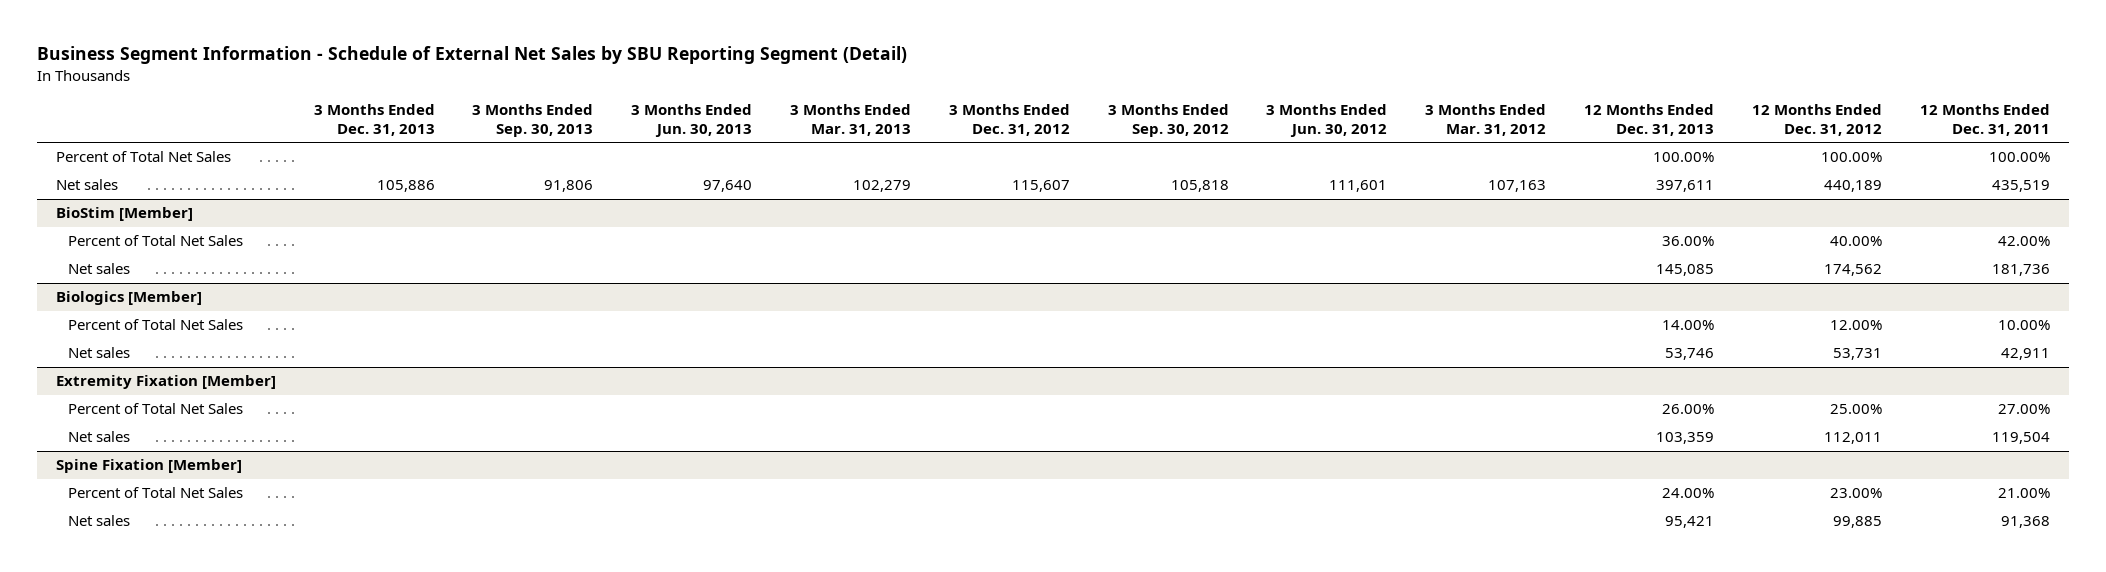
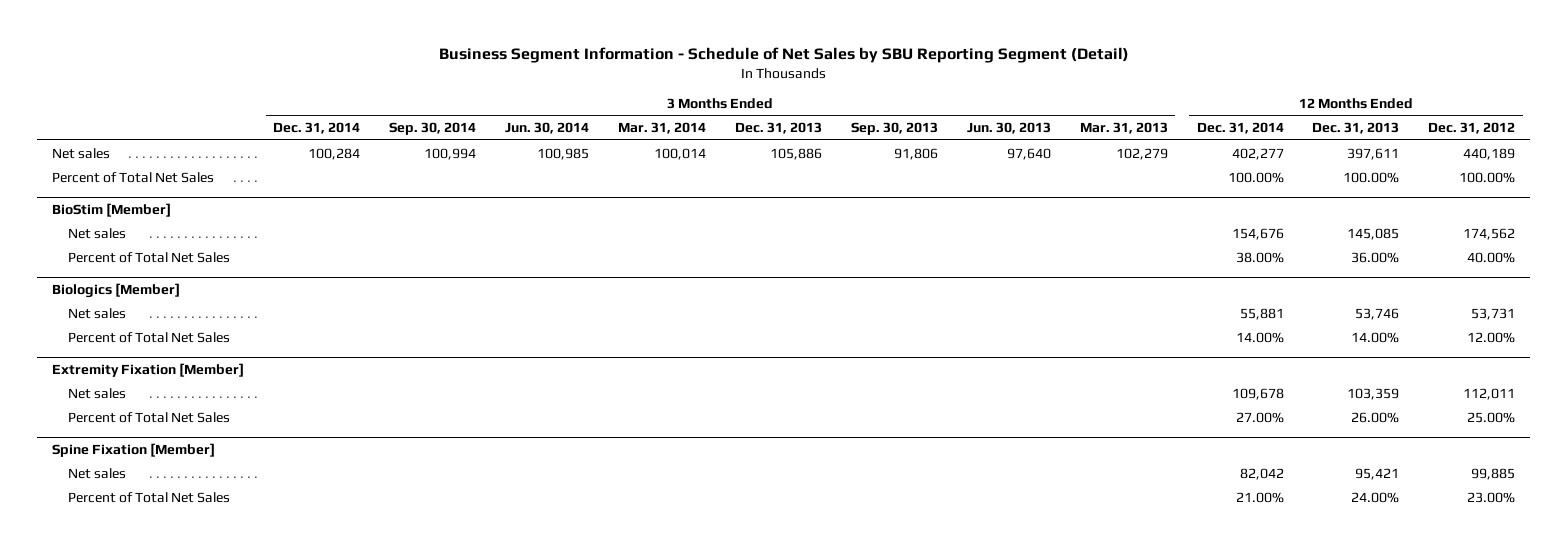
[36,46,907,65] Business Segment Information - Schedule of External Net Sales by SBU Reporting Segment (Detail) -> [438,46,1129,63] Business Segment Information - Schedule of Net Sales by SBU Reporting Segment (Detail)
[948,104,1070,137] 3 Months Ended Dec. 31, 2012 -> none
[1107,104,1229,138] 3 Months Ended Sep. 30, 2012 -> none
[1266,104,1388,138] 3 Months Ended Jun. 30, 2012 -> none
[1425,104,1547,137] 3 Months Ended Mar. 31, 2012 -> none
[1919,104,2050,137] 12 Months Ended Dec. 31, 2011 -> none
none -> [272,122,360,135] Dec. 31, 2014
none -> [388,122,476,136] Sep. 30, 2014
none -> [504,122,589,135] Jun. 30, 2014
none -> [617,122,706,135] Mar. 31, 2014
none -> [1196,122,1284,135] Dec. 31, 2014
[55,151,231,163] Percent of Total Net Sales -> [51,171,214,183] Percent of Total Net Sales
[67,235,243,247] Percent of Total Net Sales -> [68,251,231,263] Percent of Total Net Sales
[67,319,243,331] Percent of Total Net Sales -> [68,331,231,343] Percent of Total Net Sales
[67,403,243,415] Percent of Total Net Sales -> [68,411,231,423] Percent of Total Net Sales
[67,487,243,499] Percent of Total Net Sales -> [68,491,231,503] Percent of Total Net Sales

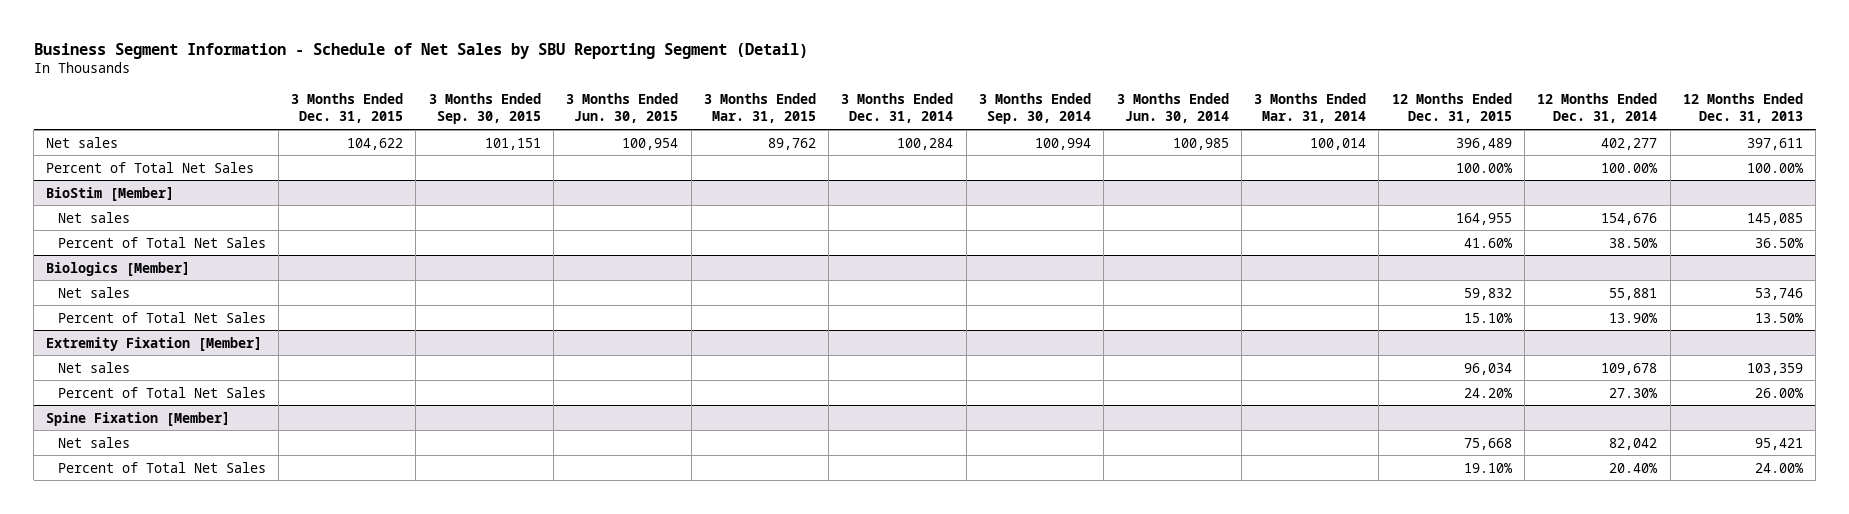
[734,122,822,135] Dec. 31, 2013 -> none
[850,122,938,136] Sep. 30, 2013 -> none
[966,122,1051,135] Jun. 30, 2013 -> none
[1079,122,1168,135] Mar. 31, 2013 -> none
[1428,122,1516,135] Dec. 31, 2012 -> none
none -> [291,93,404,124] 3 Months Ended Dec. 31, 2015
none -> [428,93,541,125] 3 Months Ended Sep. 30, 2015
none -> [566,93,679,124] 3 Months Ended Jun. 30, 2015
none -> [703,93,816,124] 3 Months Ended Mar. 31, 2015
none -> [1391,93,1512,124] 12 Months Ended Dec. 31, 2015
[1235,251,1284,263] 38.00% -> [1609,237,1659,248] 38.50%
[1351,251,1400,263] 36.00% -> [1754,237,1804,248] 36.50%
[1235,331,1284,343] 14.00% -> [1609,312,1659,323] 13.90%
[1351,331,1400,343] 14.00% -> [1754,312,1804,323] 13.50%
[1235,411,1284,423] 27.00% -> [1609,387,1659,398] 27.30%
[1235,491,1284,503] 21.00% -> [1609,462,1659,473] 20.40%

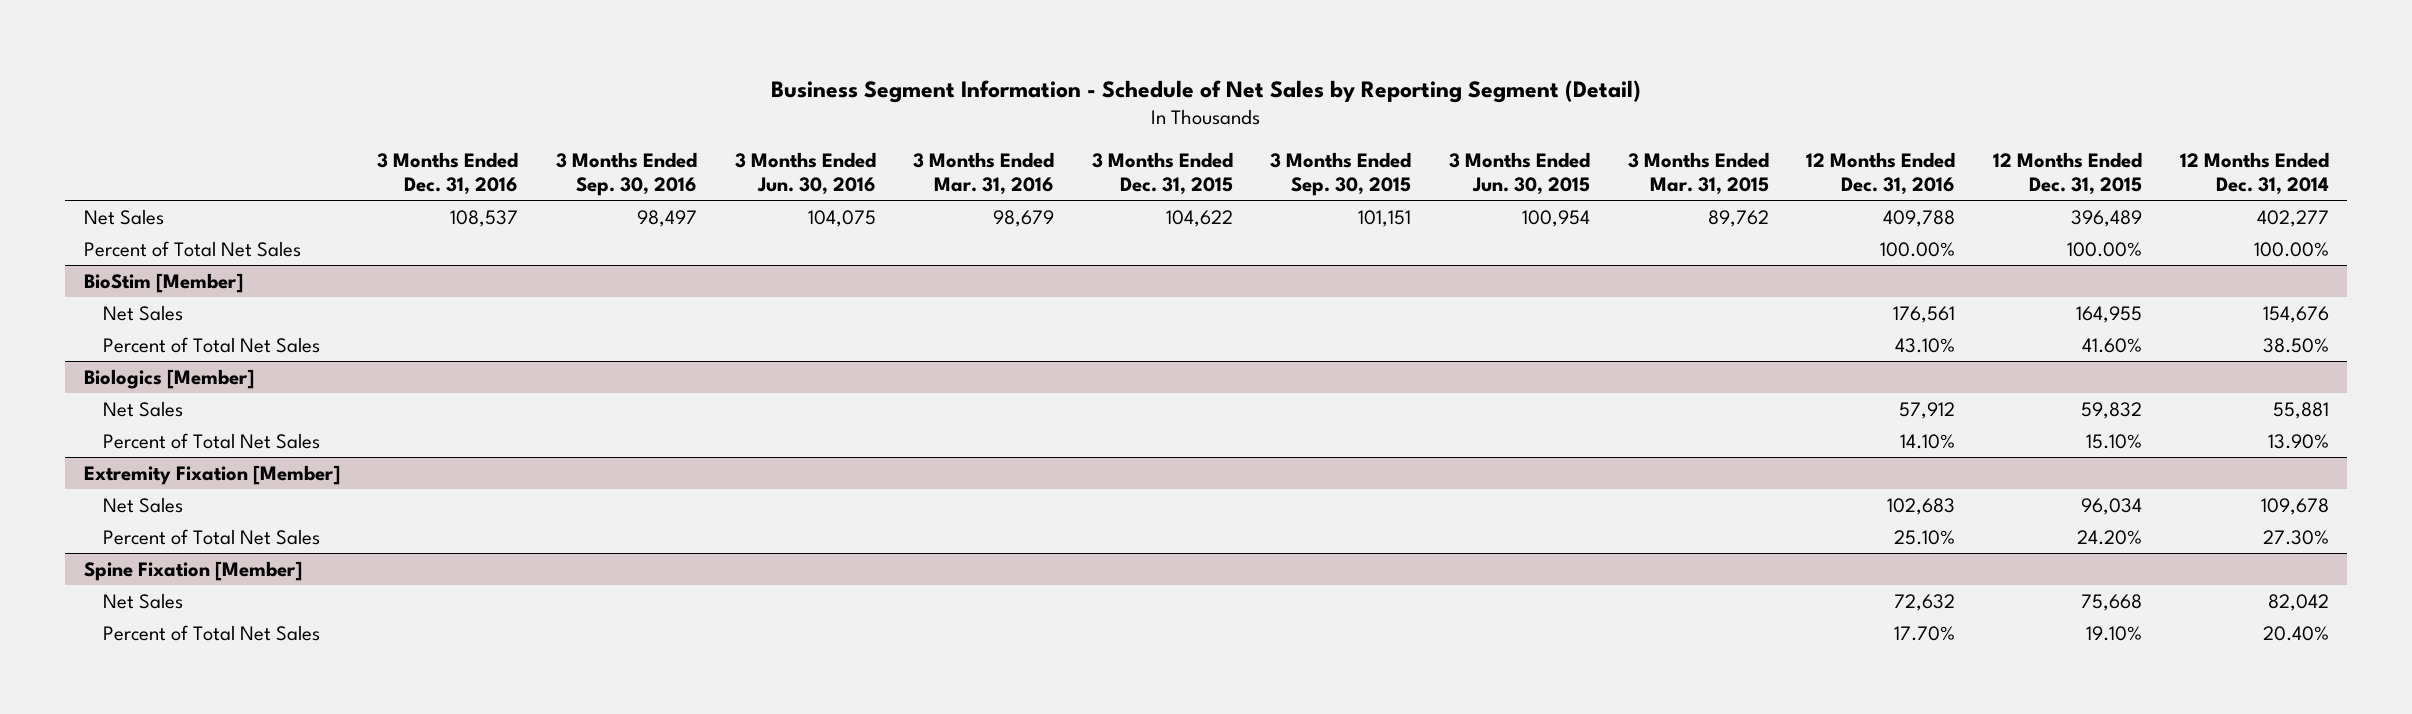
[33,42,808,59] Business Segment Information - Schedule of Net Sales by SBU Reporting Segment (Detail) -> [771,79,1642,103] Business Segment Information - Schedule of Net Sales by Reporting Segment (Detail)
[841,93,954,124] 3 Months Ended Dec. 31, 2014 -> none
[979,93,1092,125] 3 Months Ended Sep. 30, 2014 -> none
[1116,93,1229,124] 3 Months Ended Jun. 30, 2014 -> none
[1254,93,1367,124] 3 Months Ended Mar. 31, 2014 -> none
[1682,93,1803,124] 12 Months Ended Dec. 31, 2013 -> none
none -> [377,152,519,195] 3 Months Ended Dec. 31, 2016
none -> [555,152,697,196] 3 Months Ended Sep. 30, 2016
none -> [734,152,876,195] 3 Months Ended Jun. 30, 2016
none -> [913,152,1055,195] 3 Months Ended Mar. 31, 2016
none -> [1806,152,1956,195] 12 Months Ended Dec. 31, 2016
[46,136,119,148] Net sales -> [83,208,164,225] Net Sales
[57,211,130,223] Net sales -> [102,304,183,321] Net Sales
[57,286,130,298] Net sales -> [102,400,183,417] Net Sales
[57,361,130,373] Net sales -> [102,496,183,513] Net Sales
[57,436,130,448] Net sales -> [102,592,183,609] Net Sales

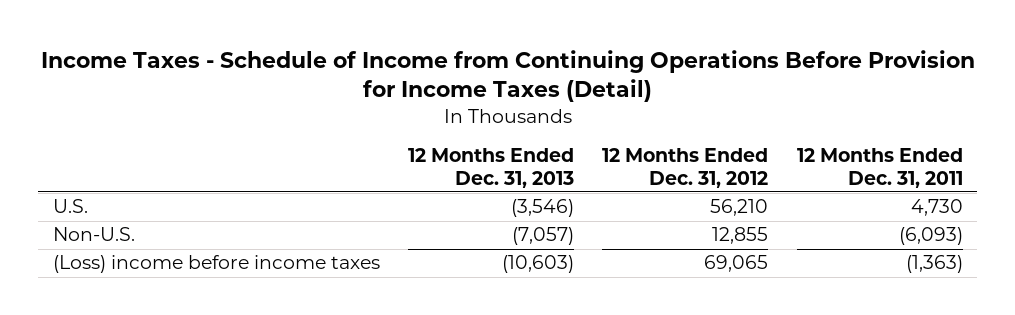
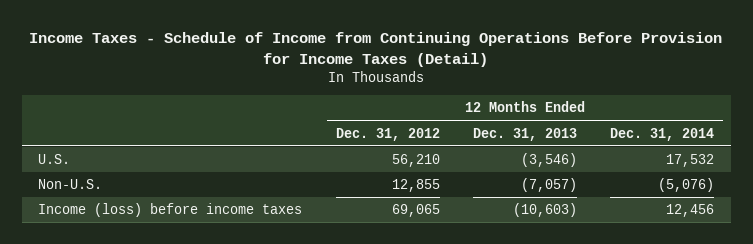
[796,148,963,188] 12 Months Ended Dec. 31, 2011 -> none
none -> [610,127,715,141] Dec. 31, 2014
[52,255,380,274] (Loss) income before income taxes -> [38,203,303,218] Income (loss) before income taxes

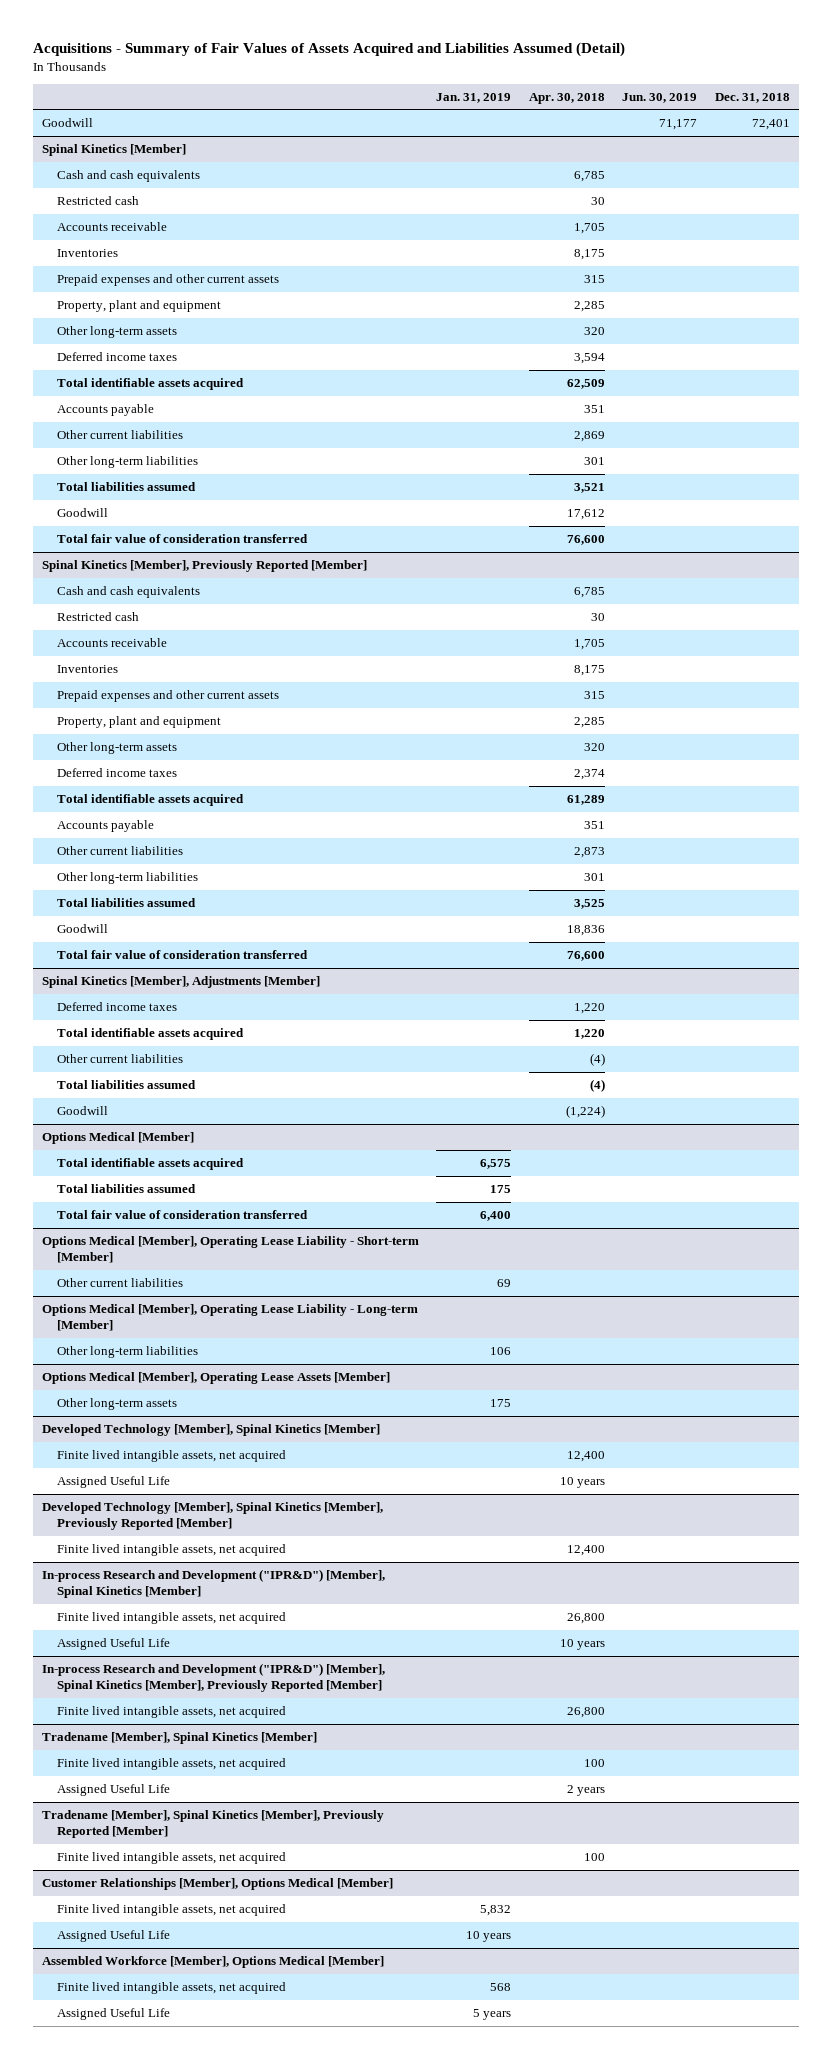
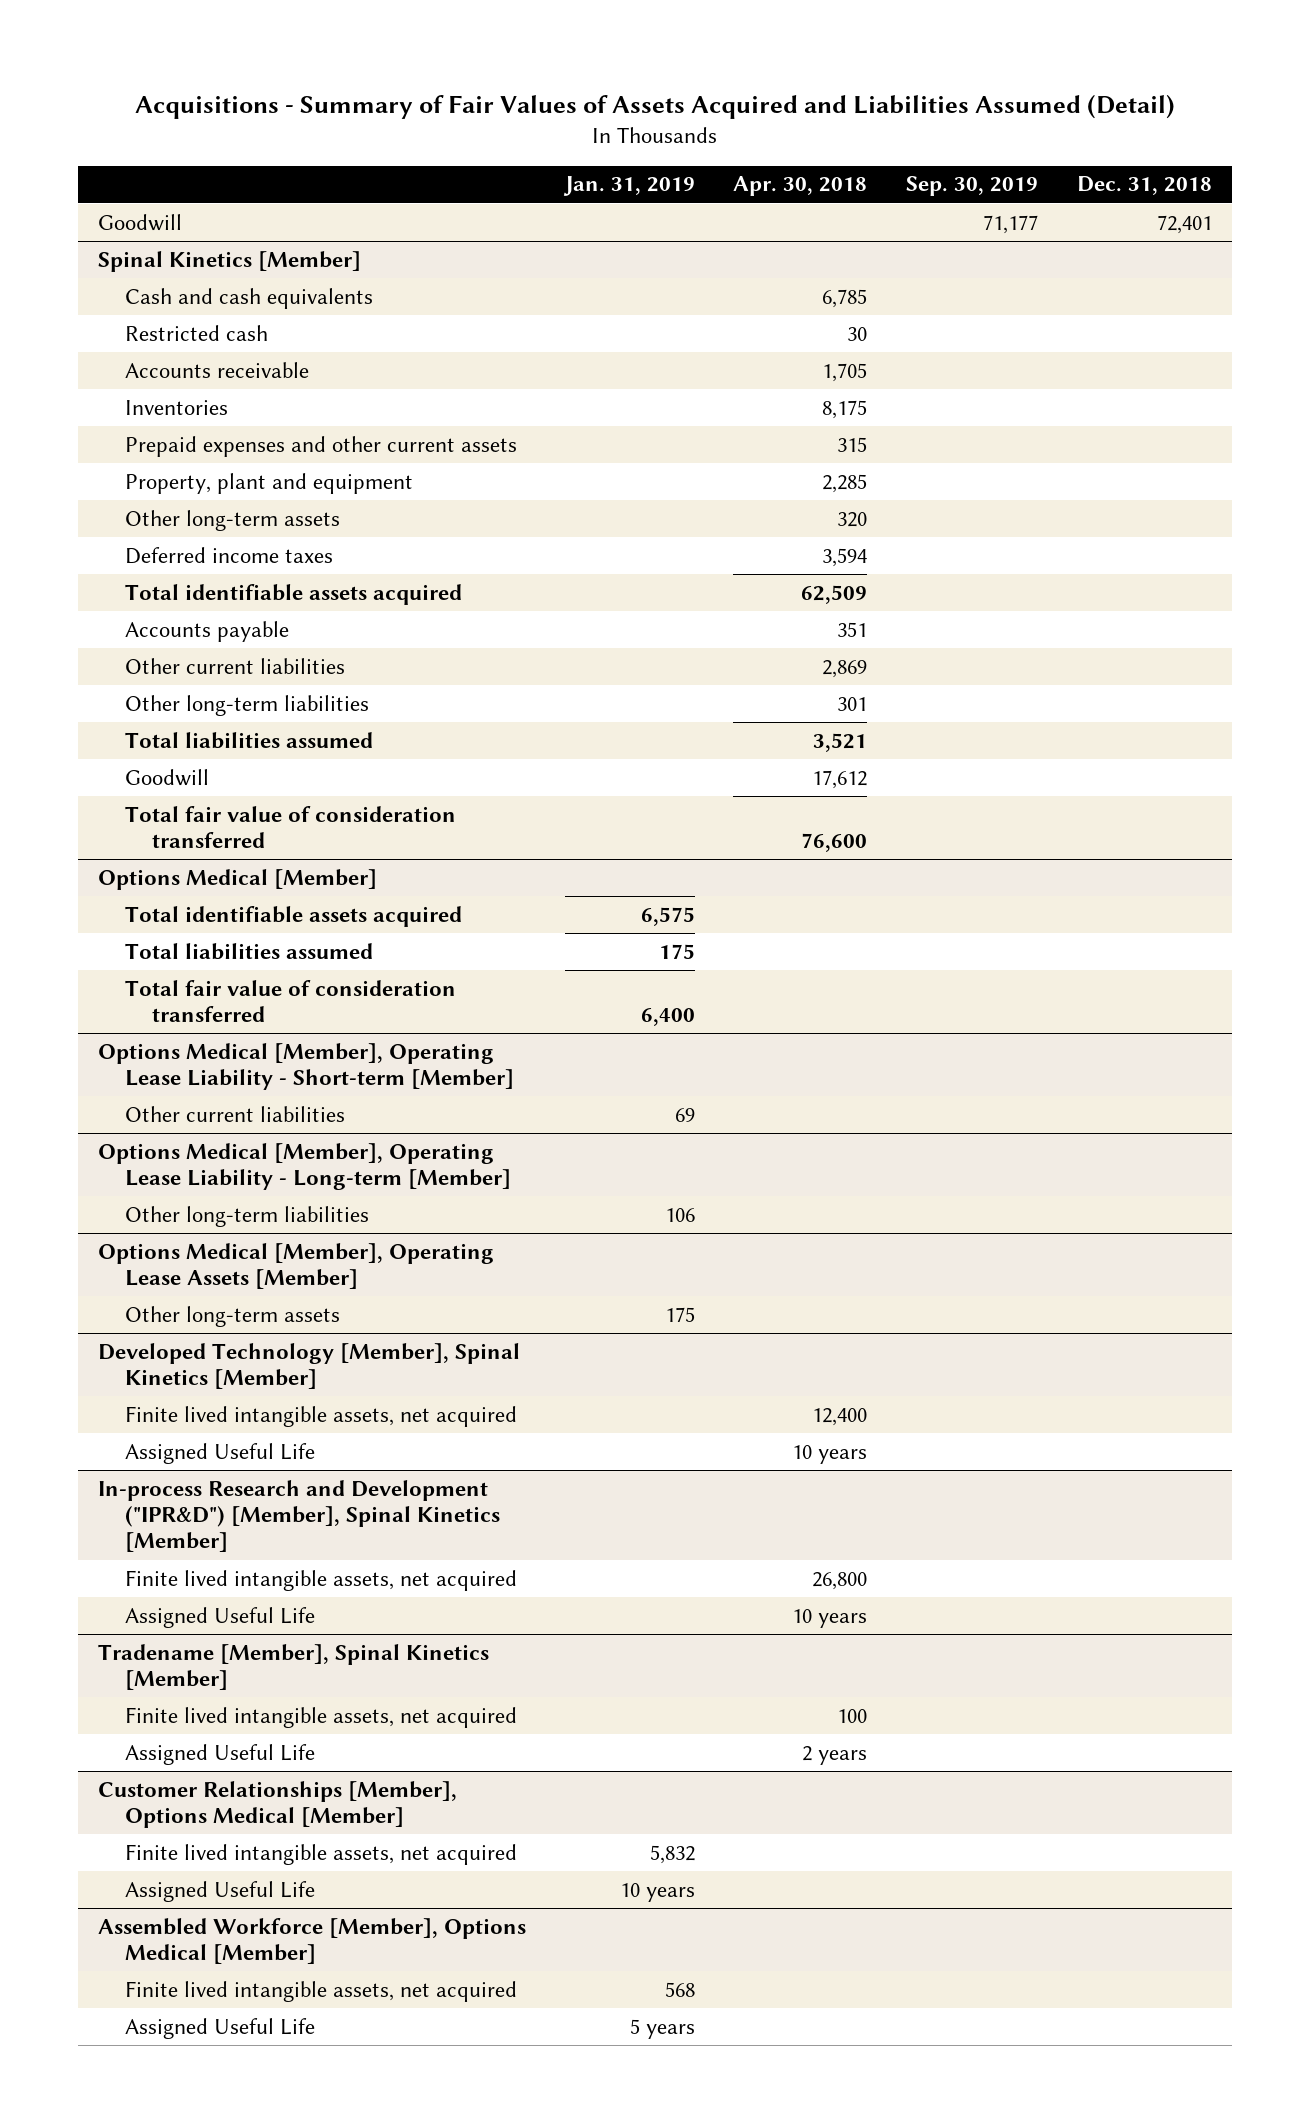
[622,92,698,103] Jun. 30, 2019 -> none
none -> [906,176,1039,197] Sep. 30, 2019
[41,560,367,573] Spinal Kinetics [Member], Previously Reported [Member] -> none
[57,586,201,599] Cash and cash equivalents -> none
[57,612,140,622] Restricted cash -> none
[57,638,168,648] Accounts receivable -> none
[57,665,119,674] Inventories -> none
[57,690,280,703] Prepaid expenses and other current assets -> none
[57,716,222,729] Property, plant and equipment -> none
[57,742,178,755] Other long-term assets -> none
[57,768,178,778] Deferred income taxes -> none
[57,794,245,807] Total identifiable assets acquired -> none
[57,820,155,833] Accounts payable -> none
[57,846,184,856] Other current liabilities -> none
[57,872,199,885] Other long-term liabilities -> none
[57,898,197,908] Total liabilities assumed -> none
[57,924,109,934] Goodwill -> none
[57,950,309,960] Total fair value of consideration transferred -> none
[41,976,320,989] Spinal Kinetics [Member], Adjustments [Member] -> none
[57,1002,178,1012] Deferred income taxes -> none
[57,1028,245,1041] Total identifiable assets acquired -> none
[57,1054,184,1064] Other current liabilities -> none
[57,1080,197,1090] Total liabilities assumed -> none
[57,1106,109,1116] Goodwill -> none
[41,1502,383,1531] Developed Technology [Member], Spinal Kinetics [Member], Previously Reported [Member] -> none
[57,1544,287,1557] Finite lived intangible assets, net acquired -> none
[41,1663,385,1693] In-process Research and Development ("IPR&D") [Member], Spinal Kinetics [Member], Previously Reported [Member] -> none
[57,1706,287,1719] Finite lived intangible assets, net acquired -> none
[41,1810,384,1839] Tradename [Member], Spinal Kinetics [Member], Previously Reported [Member] -> none
[57,1852,287,1865] Finite lived intangible assets, net acquired -> none

